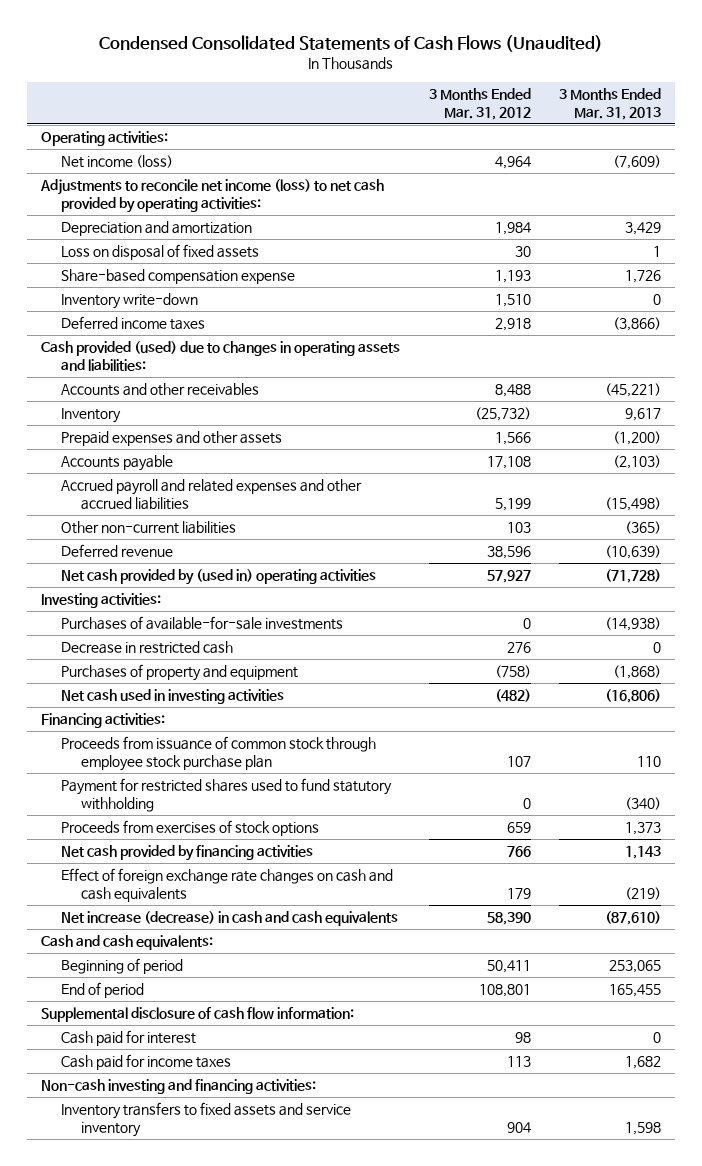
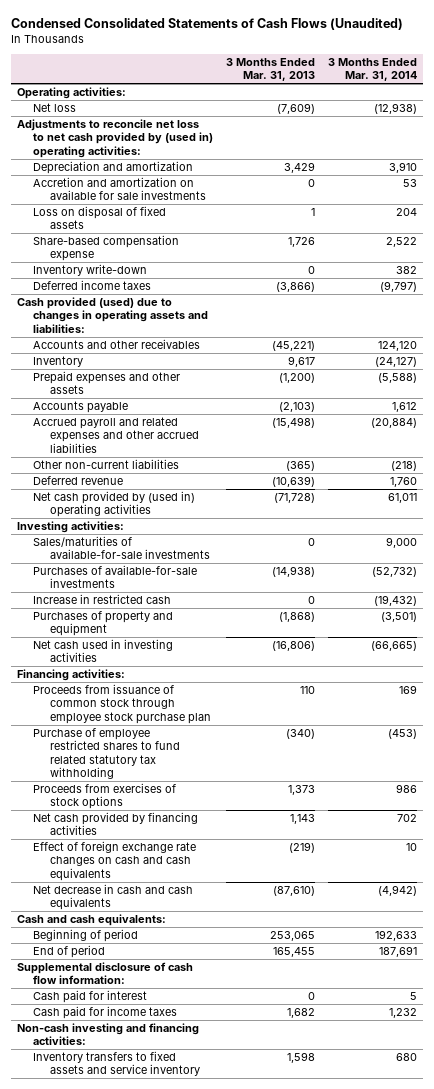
[428,88,531,121] 3 Months Ended Mar. 31, 2012 -> none
none -> [327,58,417,82] 3 Months Ended Mar. 31, 2014
[61,155,174,169] Net income (loss) -> [33,103,77,113] Net loss
[40,179,385,213] Adjustments to reconcile net income (loss) to net cash provided by operating activities: -> [17,119,214,158] Adjustments to reconcile net loss to net cash provided by (used in) operating activities:
none -> [33,177,206,201] Accretion and amortization on available for sale investments
none -> [33,536,210,560] Sales/maturities of available-for-sale investments
[61,641,234,655] Decrease in restricted cash -> [33,594,172,605] Increase in restricted cash
[61,778,393,812] Payment for restricted shares used to fund statutory withholding -> none
none -> [33,728,180,779] Purchase of employee restricted shares to fund related statutory tax withholding
[61,911,399,927] Net increase (decrease) in cash and cash equivalents -> [33,884,194,911] Net decrease in cash and cash equivalents

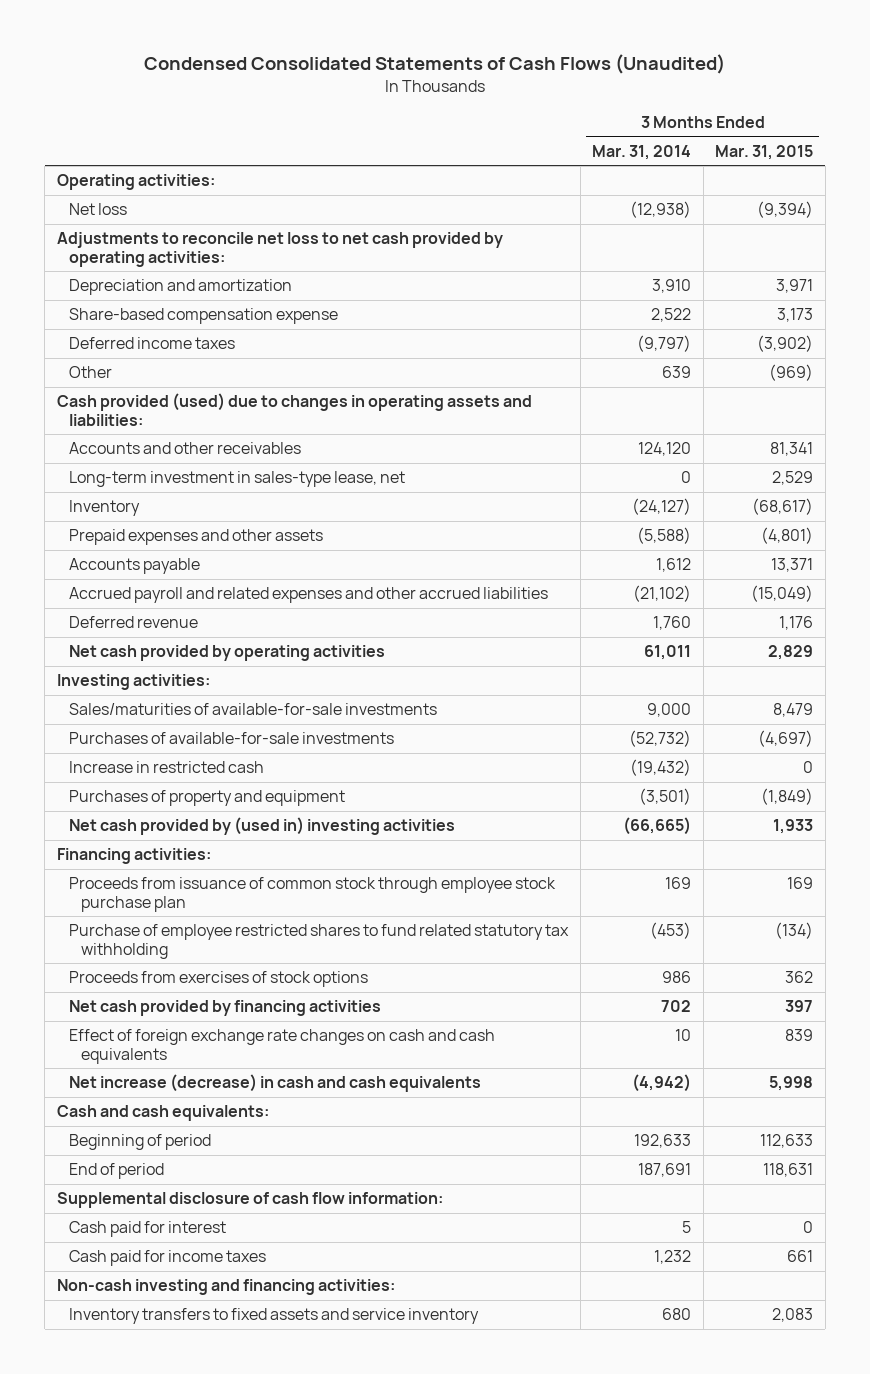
[225,58,315,82] 3 Months Ended Mar. 31, 2013 -> none
none -> [715,144,814,160] Mar. 31, 2015
[17,119,214,158] Adjustments to reconcile net loss to net cash provided by (used in) operating activities: -> [56,232,503,267] Adjustments to reconcile net loss to net cash provided by operating activities:
[33,177,206,201] Accretion and amortization on available for sale investments -> none
[33,206,167,230] Loss on disposal of fixed assets -> none
[33,264,148,277] Inventory write-down -> none
none -> [69,366,113,379] Other
none -> [69,471,406,488] Long-term investment in sales-type lease, net
[33,459,180,470] Other non-current liabilities -> none
[370,418,417,429] (20,884) -> [633,585,692,603] (21,102)
[33,491,196,518] Net cash provided by (used in) operating activities -> [69,645,386,662] Net cash provided by operating activities
[33,639,174,663] Net cash used in investing activities -> [69,817,456,836] Net cash provided by (used in) investing activities
[33,884,194,911] Net decrease in cash and cash equivalents -> [69,1074,482,1093] Net increase (decrease) in cash and cash equivalents

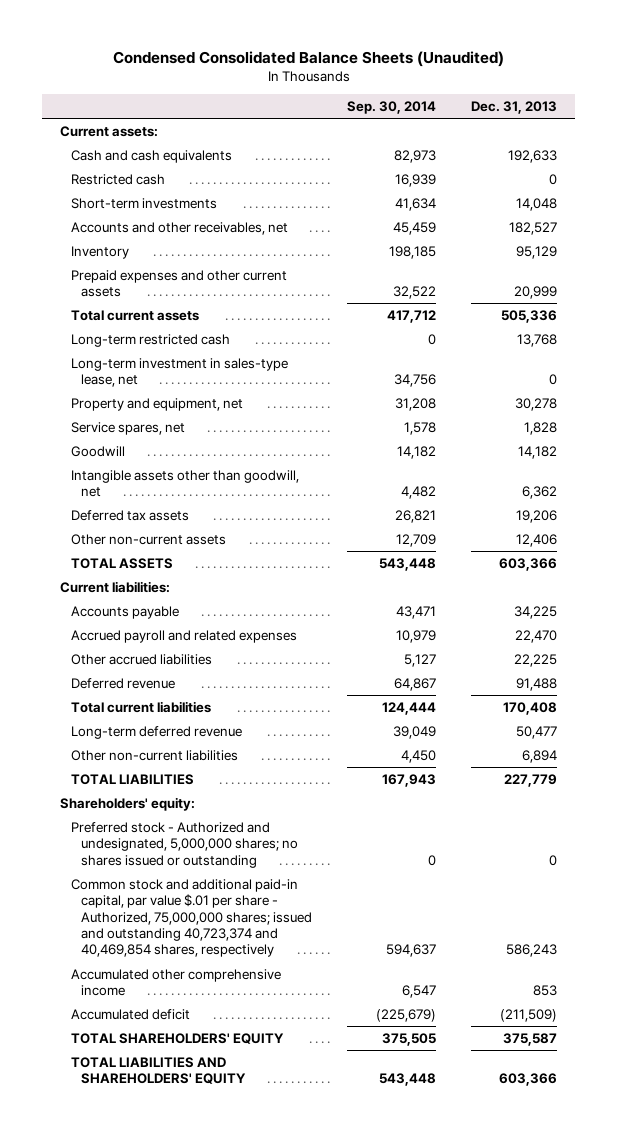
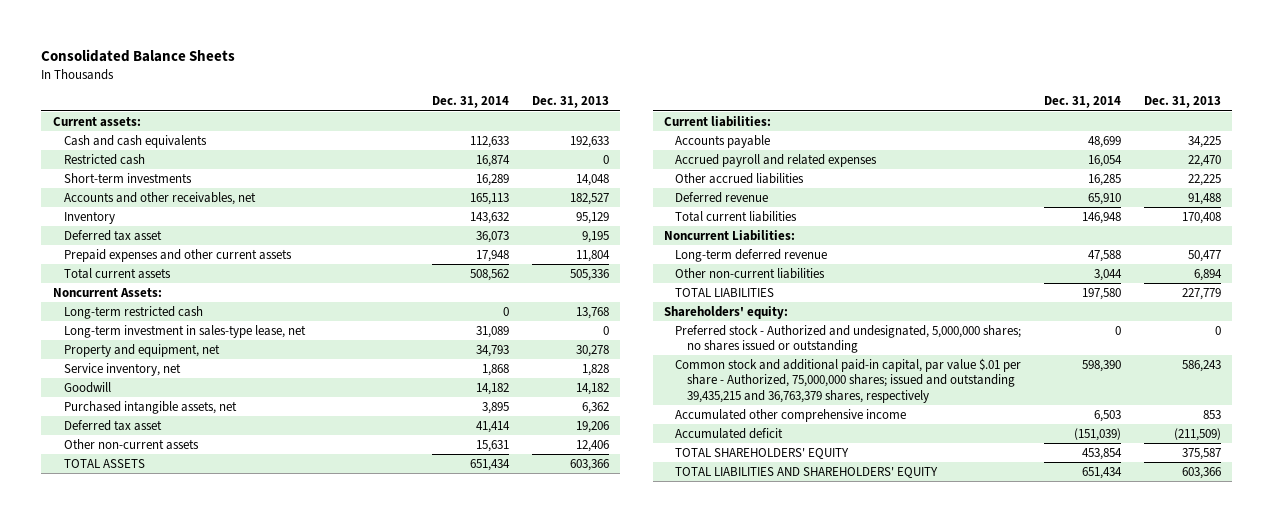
[112,50,504,67] Condensed Consolidated Balance Sheets (Unaudited) -> [41,49,236,63] Consolidated Balance Sheets
[347,100,437,114] Sep. 30, 2014 -> none
none -> [432,96,510,109] Dec. 31, 2014
none -> [63,229,162,241] Deferred tax asset
[514,286,558,300] 20,999 -> [576,249,611,262] 11,804
none -> [52,287,162,297] Noncurrent Assets:
[70,421,185,435] Service spares, net -> [63,362,181,376] Service inventory, net
[70,469,299,498] Intangible assets other than goodwill, net -> [63,400,237,414] Purchased intangible assets, net
[70,509,189,521] Deferred tax assets -> [63,419,162,431] Deferred tax asset
none -> [664,229,796,241] Noncurrent Liabilities:
[70,878,313,958] Common stock and additional paid-in capital, par value $.01 per share - Authorized, 75,000,000 shares; issued and outstanding 40,723,374 and 40,469,854 shares, respectively -> [675,357,1022,403] Common stock and additional paid-in capital, par value $.01 per share - Authorized, 75,000,000 shares; issued and outstanding 39,435,215 and 36,763,379 shares, respectively

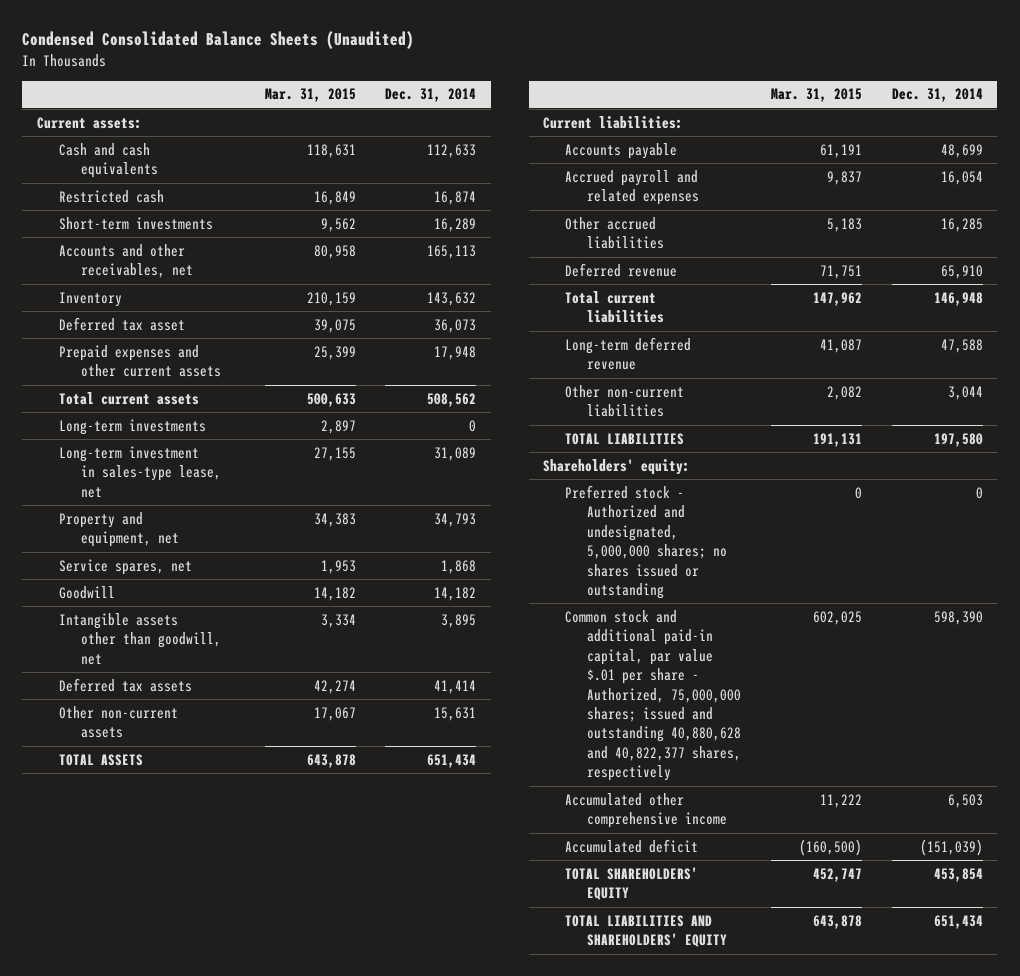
[41,49,236,63] Consolidated Balance Sheets -> [22,31,415,50] Condensed Consolidated Balance Sheets (Unaudited)
[532,96,610,109] Dec. 31, 2013 -> none
none -> [264,88,356,103] Mar. 31, 2015
[52,287,162,297] Noncurrent Assets: -> none
[63,305,203,319] Long-term restricted cash -> none
none -> [59,418,207,435] Long-term investments
[63,362,181,376] Service inventory, net -> [59,558,193,575] Service spares, net
[63,400,237,414] Purchased intangible assets, net -> [59,612,222,665] Intangible assets other than goodwill, net
[63,419,162,431] Deferred tax asset -> [59,677,193,692] Deferred tax assets
[664,229,796,241] Noncurrent Liabilities: -> none
[675,357,1022,403] Common stock and additional paid-in capital, par value $.01 per share - Authorized, 75,000,000 shares; issued and outstanding 39,435,215 and 36,763,379 shares, respectively -> [565,609,742,782] Common stock and additional paid-in capital, par value $.01 per share - Authorized, 75,000,000 shares; issued and outstanding 40,880,628 and 40,822,377 shares, respectively

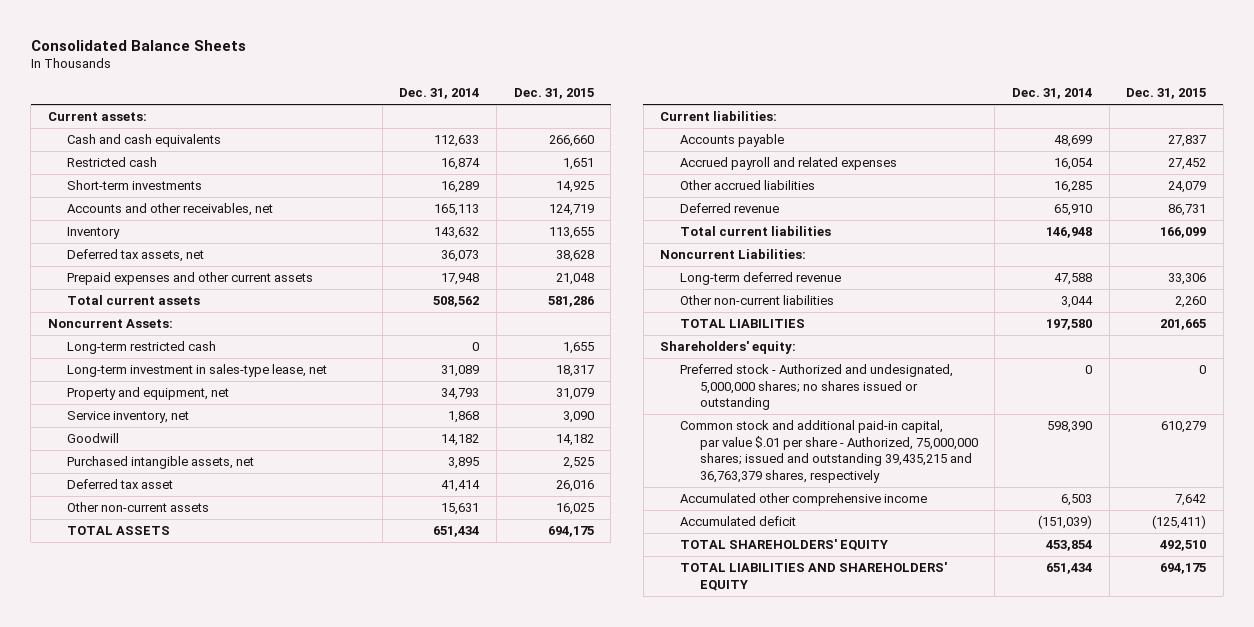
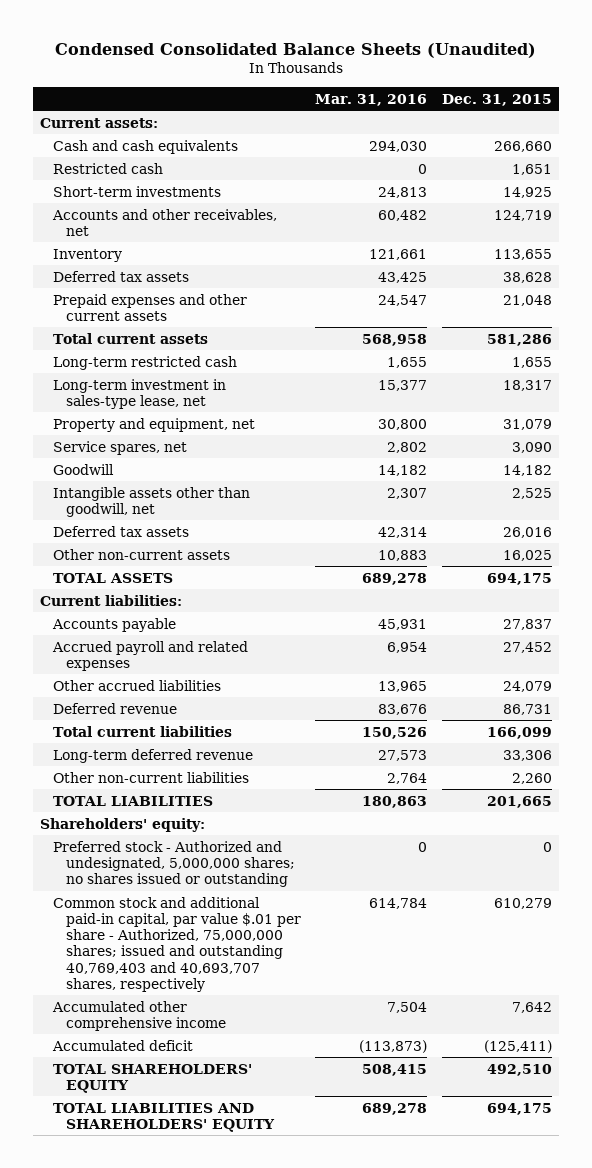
[30,39,246,51] Consolidated Balance Sheets -> [54,42,536,58] Condensed Consolidated Balance Sheets (Unaudited)
[399,88,480,100] Dec. 31, 2014 -> none
none -> [315,93,428,106] Mar. 31, 2016
[67,249,205,263] Deferred tax assets, net -> [52,270,189,282] Deferred tax assets
[47,319,173,329] Noncurrent Assets: -> none
[67,411,190,424] Service inventory, net -> [52,440,187,455] Service spares, net
[67,456,255,470] Purchased intangible assets, net -> [52,486,250,517] Intangible assets other than goodwill, net
[67,479,174,490] Deferred tax asset -> [52,525,189,537] Deferred tax assets
[660,249,807,260] Noncurrent Liabilities: -> none
[680,420,978,484] Common stock and additional paid-in capital, par value $.01 per share - Authorized, 75,000,000 shares; issued and outstanding 39,435,215 and 36,763,379 shares, respectively -> [52,896,301,992] Common stock and additional paid-in capital, par value $.01 per share - Authorized, 75,000,000 shares; issued and outstanding 40,769,403 and 40,693,707 shares, respectively

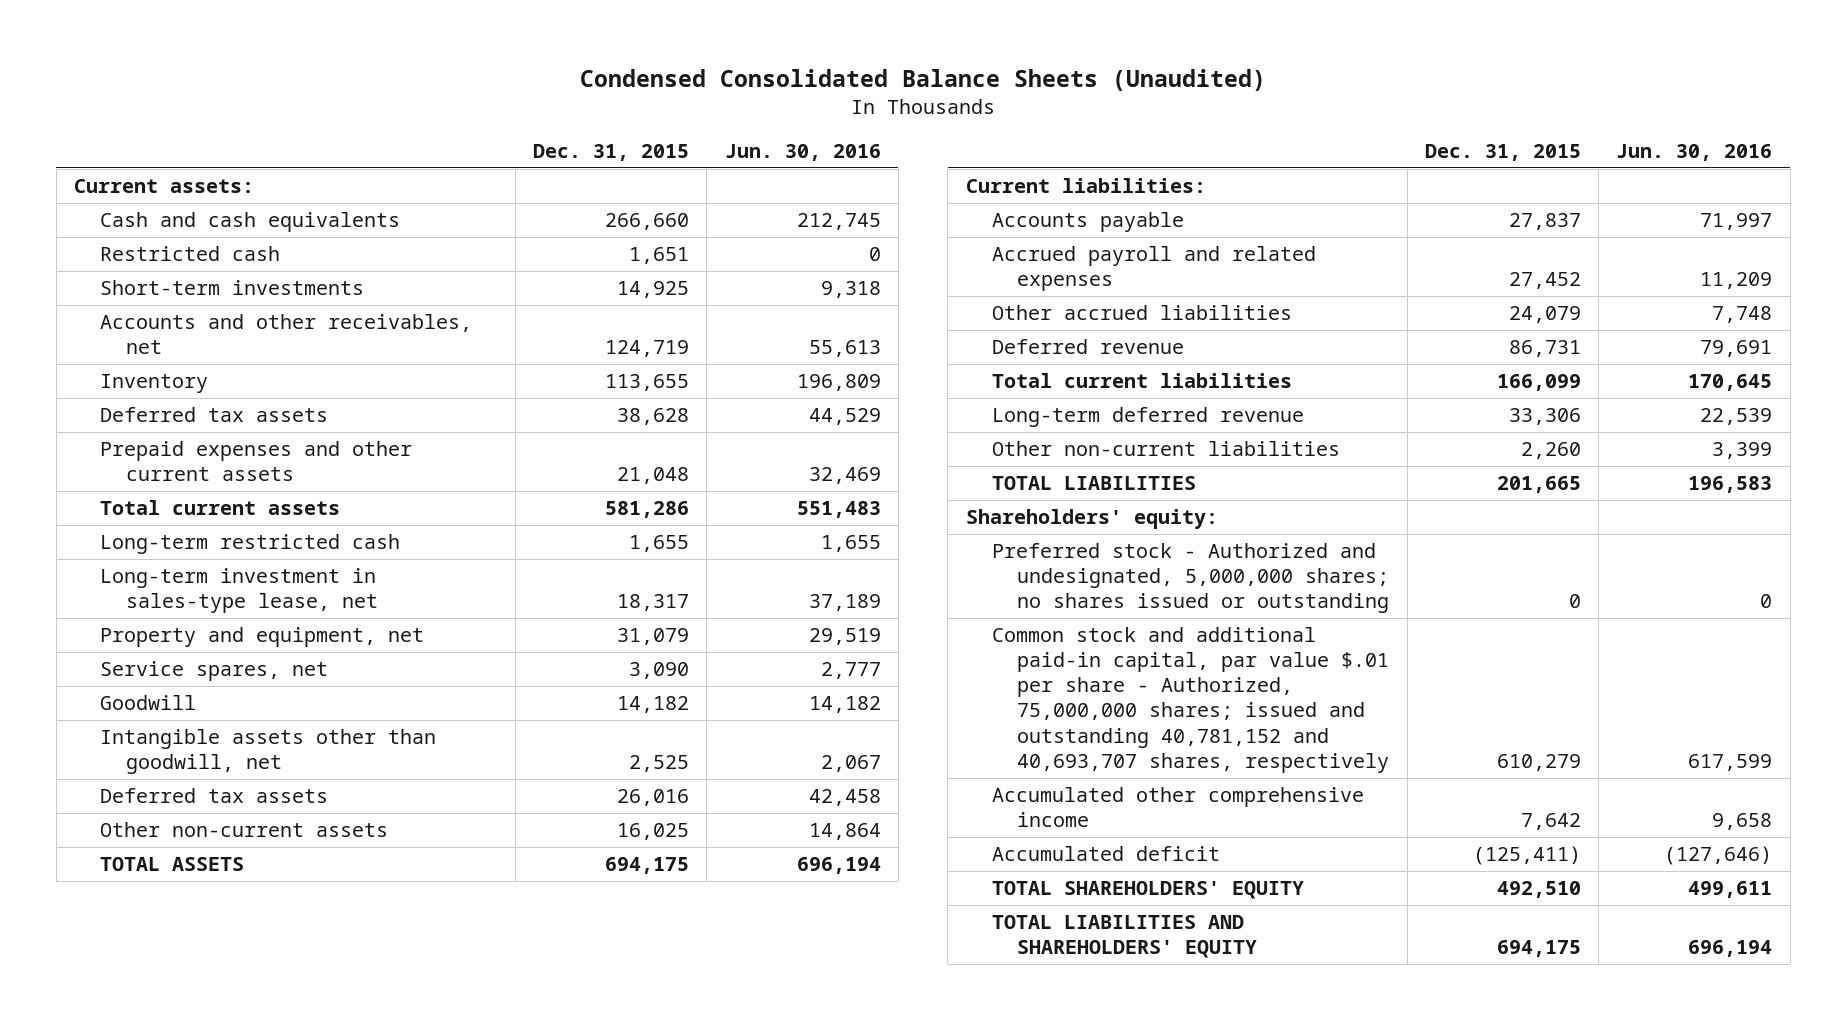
[315,93,428,106] Mar. 31, 2016 -> none
none -> [724,143,881,161] Jun. 30, 2016
[52,896,301,992] Common stock and additional paid-in capital, par value $.01 per share - Authorized, 75,000,000 shares; issued and outstanding 40,769,403 and 40,693,707 shares, respectively -> [991,627,1390,773] Common stock and additional paid-in capital, par value $.01 per share - Authorized, 75,000,000 shares; issued and outstanding 40,781,152 and 40,693,707 shares, respectively

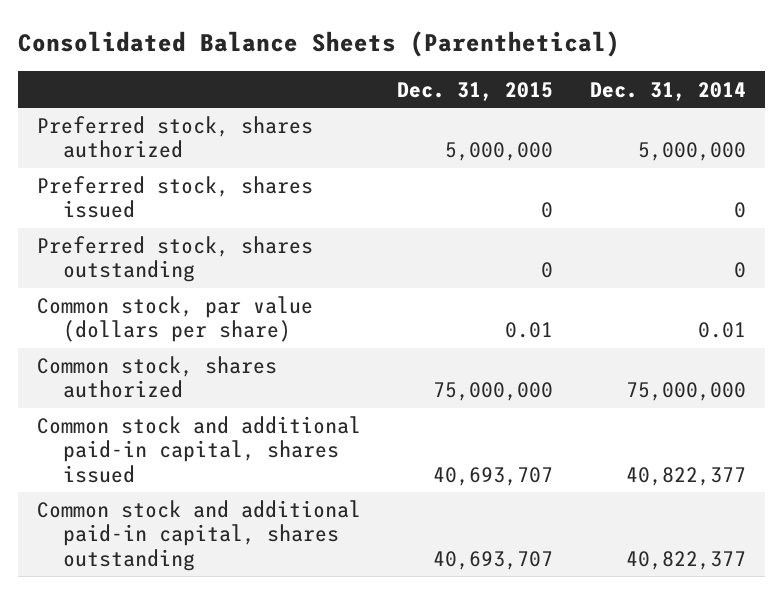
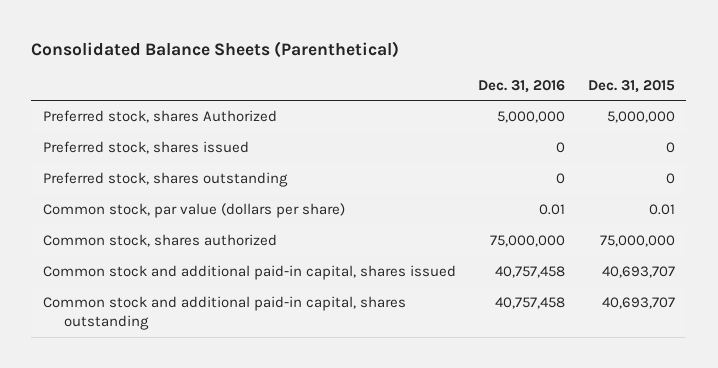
[590,81,747,101] Dec. 31, 2014 -> none
none -> [478,79,566,93] Dec. 31, 2016
[36,116,313,159] Preferred stock, shares authorized -> [42,110,277,124] Preferred stock, shares Authorized

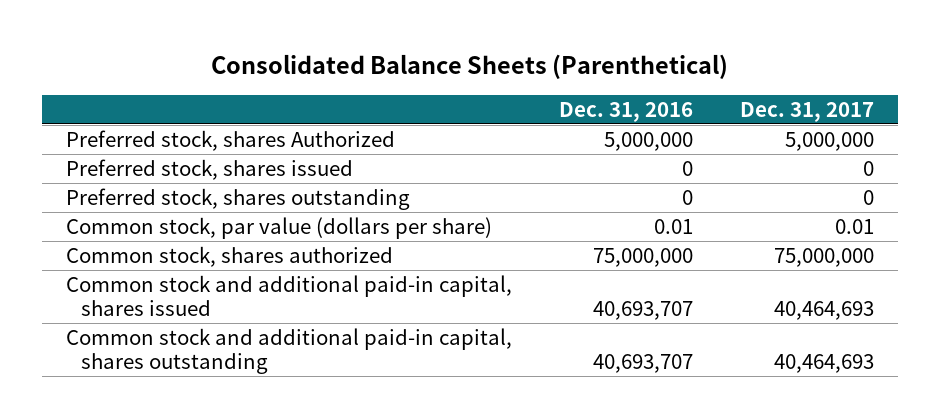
[588,79,676,93] Dec. 31, 2015 -> none
none -> [740,101,875,122] Dec. 31, 2017
[495,266,566,279] 40,757,458 -> [593,301,694,321] 40,693,707
[495,297,566,310] 40,757,458 -> [593,354,694,374] 40,693,707

